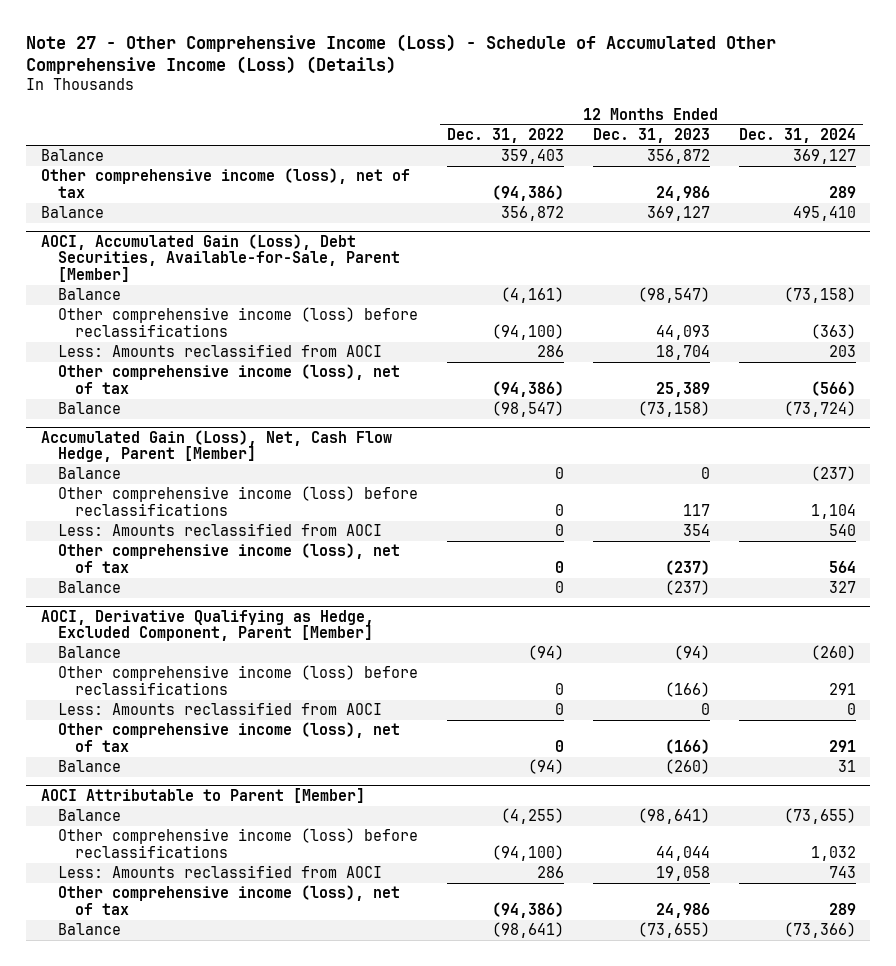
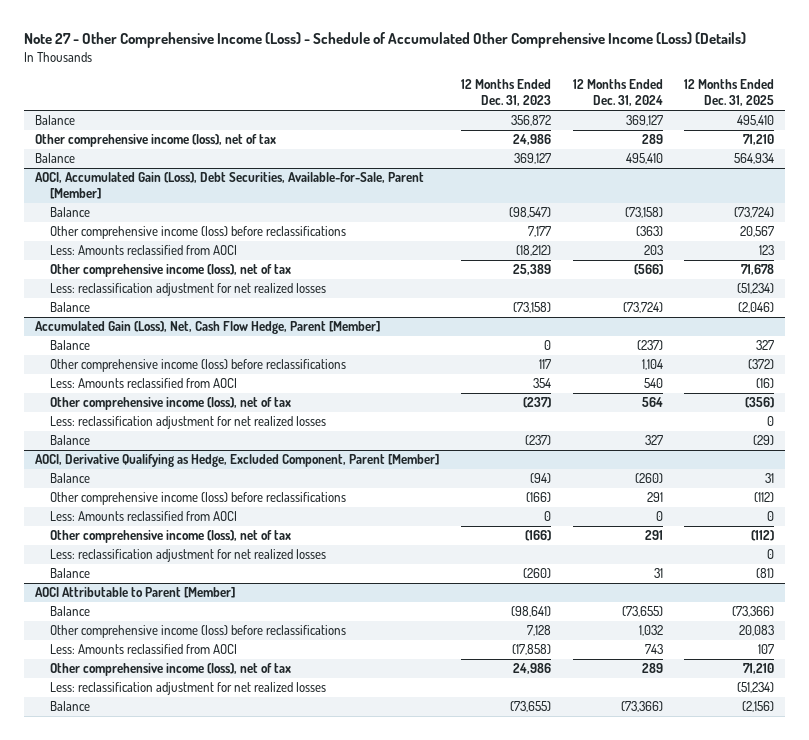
[446,128,564,144] Dec. 31, 2022 -> none
none -> [684,79,775,107] 12 Months Ended Dec. 31, 2025
[655,325,710,341] 44,093 -> [527,226,551,238] 7,177
[655,345,710,361] 18,704 -> [515,245,551,257] (18,212)
none -> [49,283,326,297] Less: reclassification adjustment for net realized losses
none -> [49,416,326,430] Less: reclassification adjustment for net realized losses
none -> [49,549,326,563] Less: reclassification adjustment for net realized losses
[655,846,710,862] 44,044 -> [526,625,551,637] 7,128
[655,866,710,882] 19,058 -> [511,644,551,656] (17,858)
none -> [49,682,326,696] Less: reclassification adjustment for net realized losses

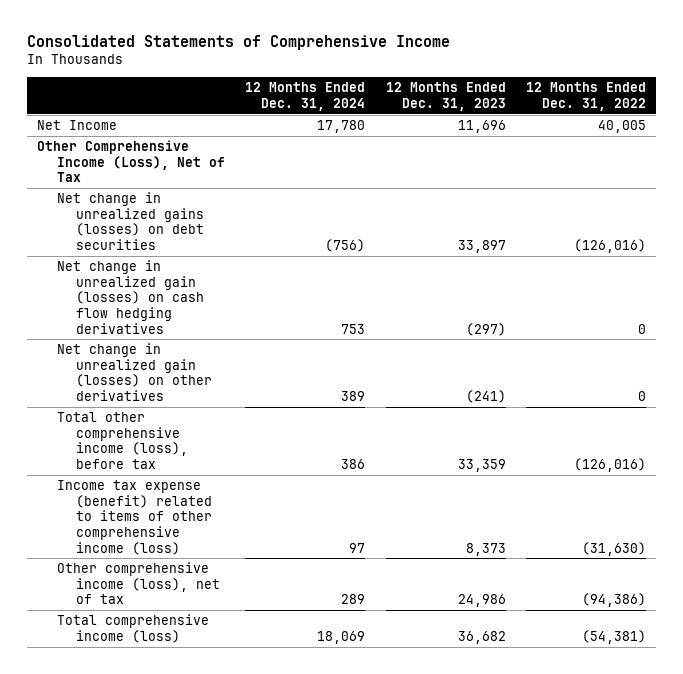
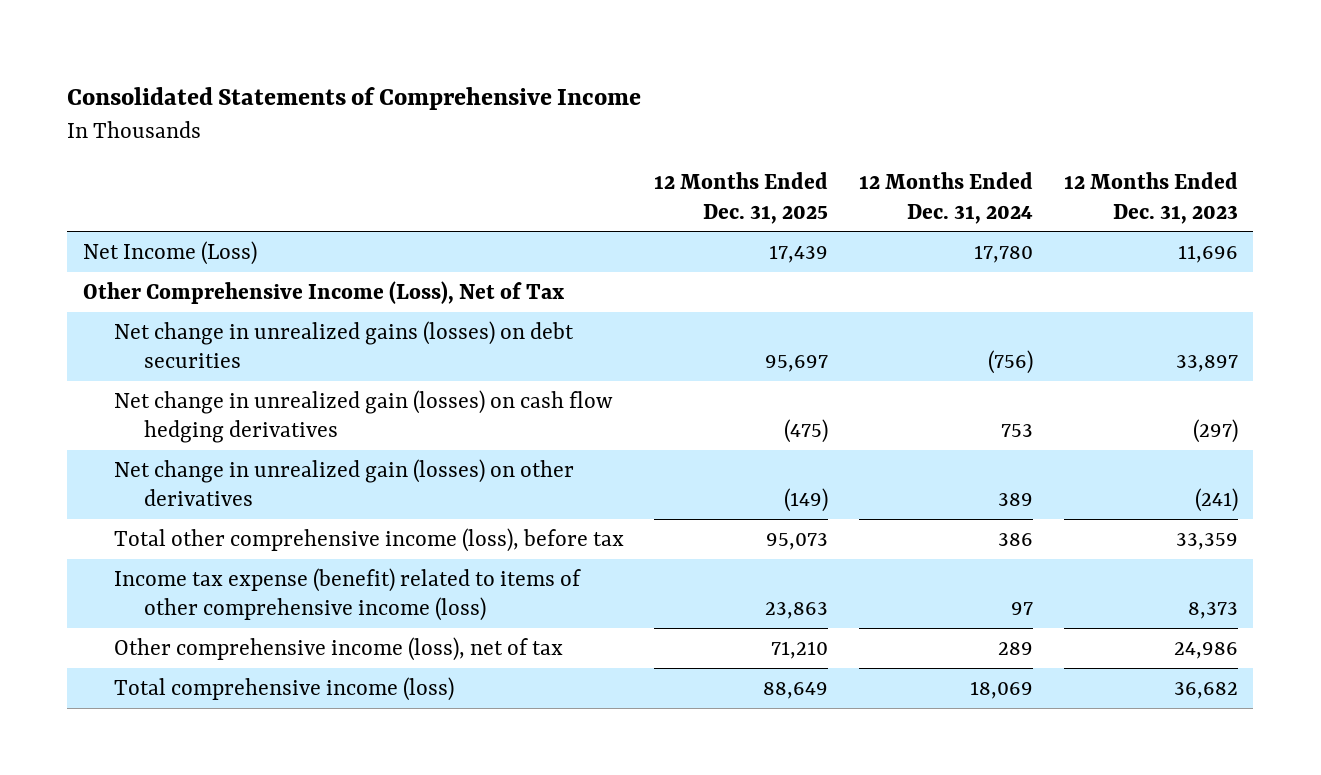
[526,82,647,111] 12 Months Ended Dec. 31, 2022 -> none
none -> [654,172,829,224] 12 Months Ended Dec. 31, 2025
[36,120,117,131] Net Income -> [82,240,257,265] Net Income (Loss)

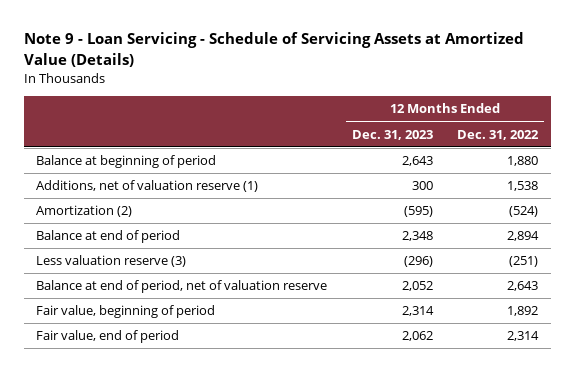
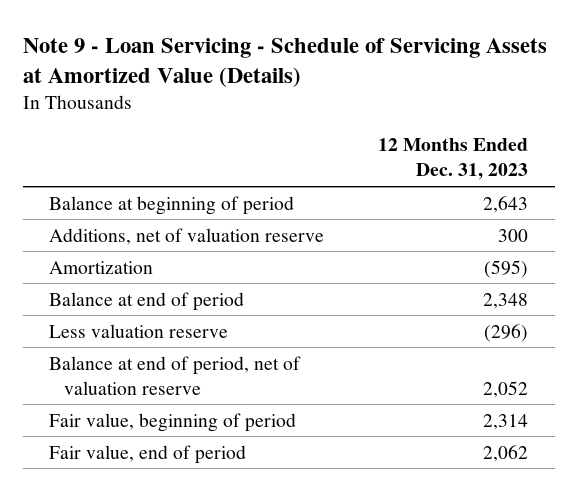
[457,129,540,140] Dec. 31, 2022 -> none
[36,180,259,193] Additions, net of valuation reserve (1) -> [49,227,325,245] Additions, net of valuation reserve
[36,205,133,218] Amortization (2) -> [49,260,154,274] Amortization
[36,255,187,268] Less valuation reserve (3) -> [49,323,229,338] Less valuation reserve

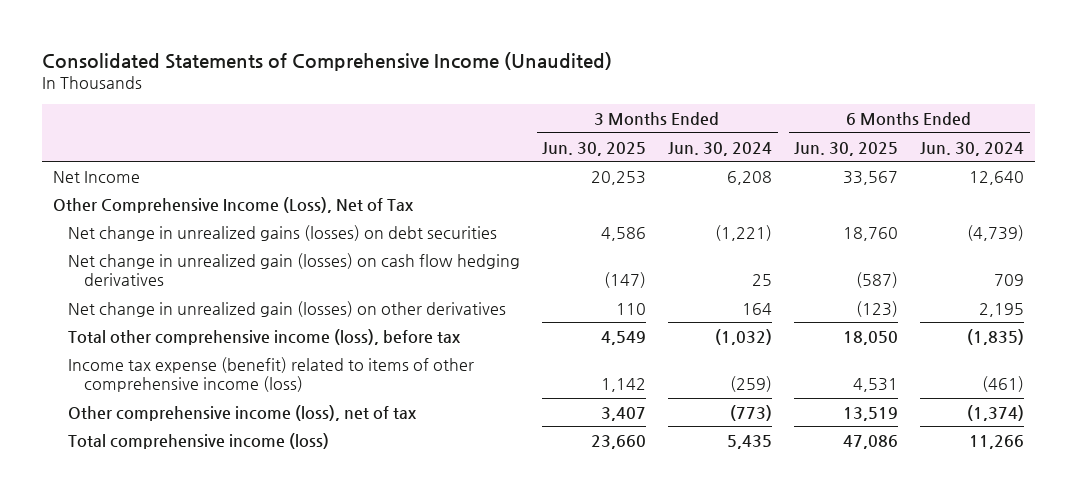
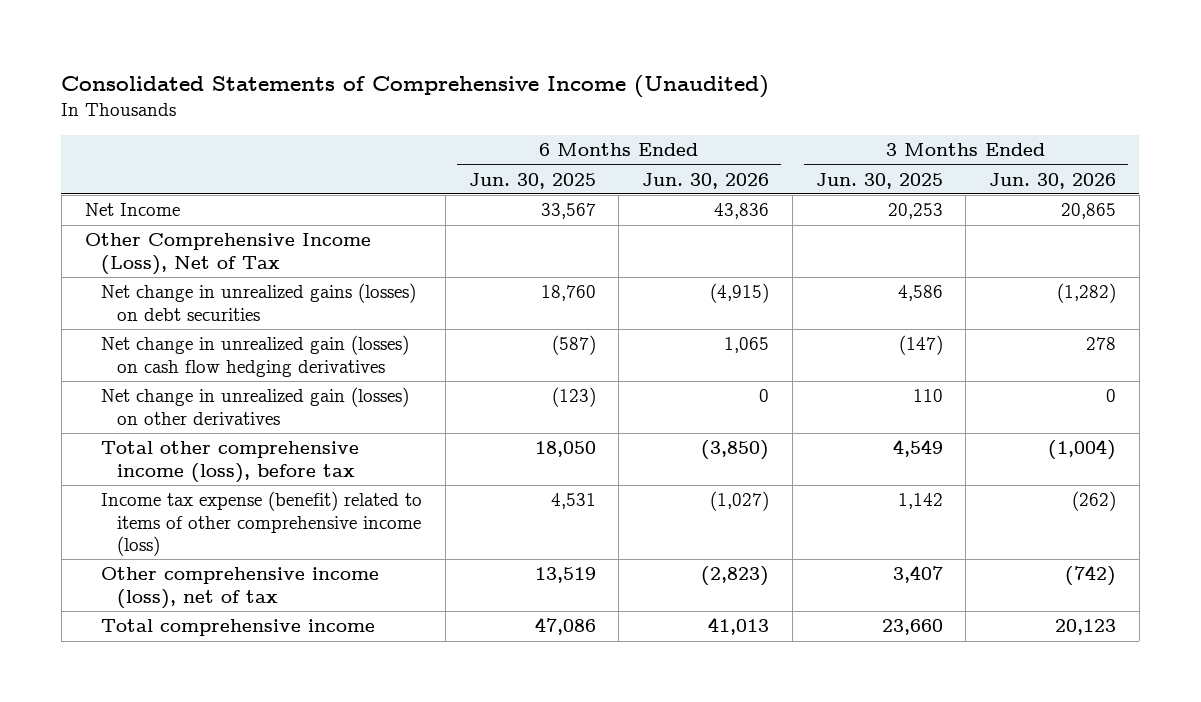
[668,141,773,156] Jun. 30, 2024 -> none
[920,141,1025,156] Jun. 30, 2024 -> none
none -> [642,172,770,189] Jun. 30, 2026
none -> [989,172,1117,189] Jun. 30, 2026
[68,432,330,449] Total comprehensive income (loss) -> [101,619,376,637] Total comprehensive income

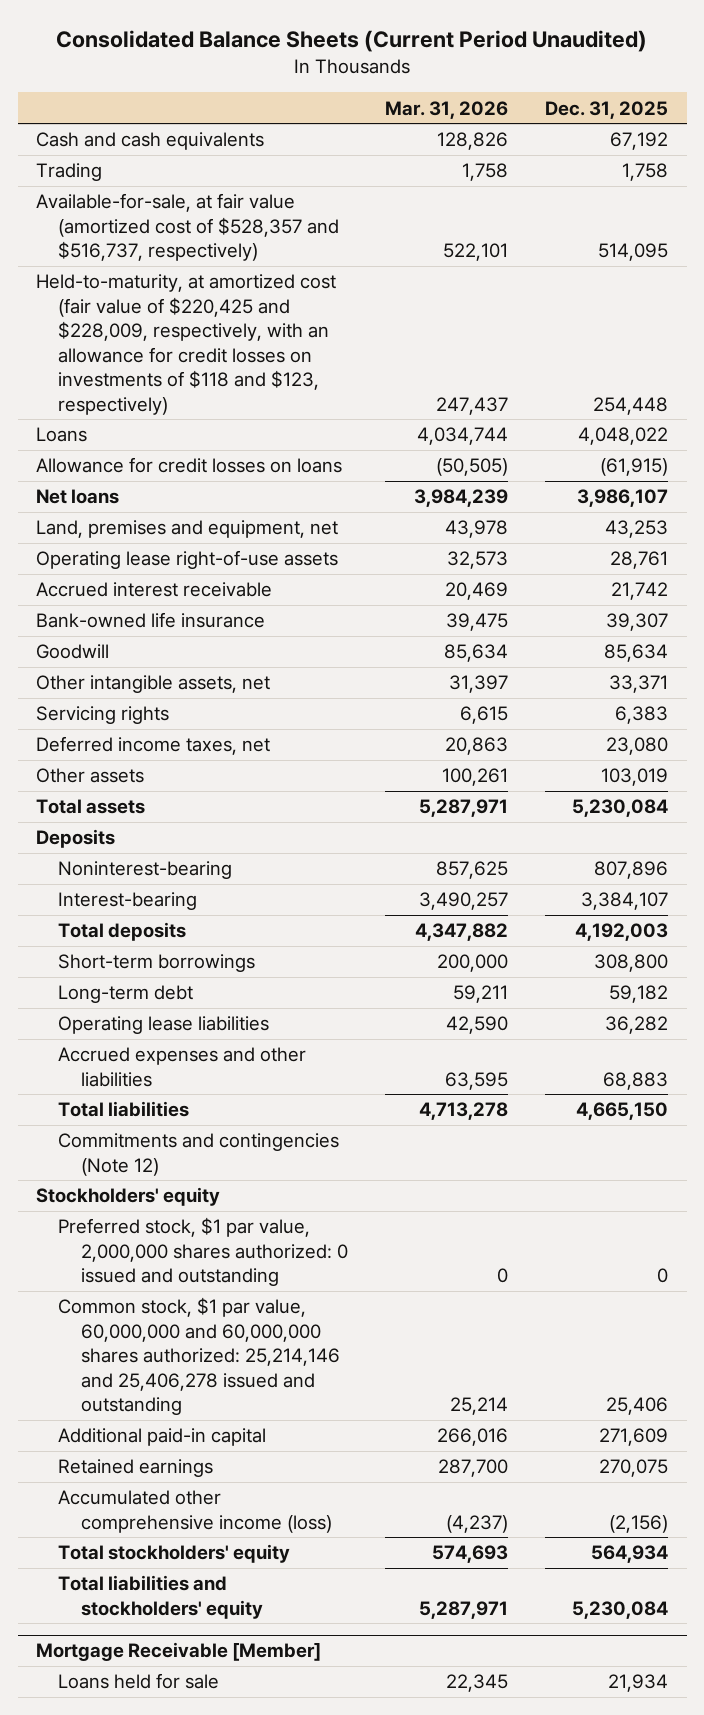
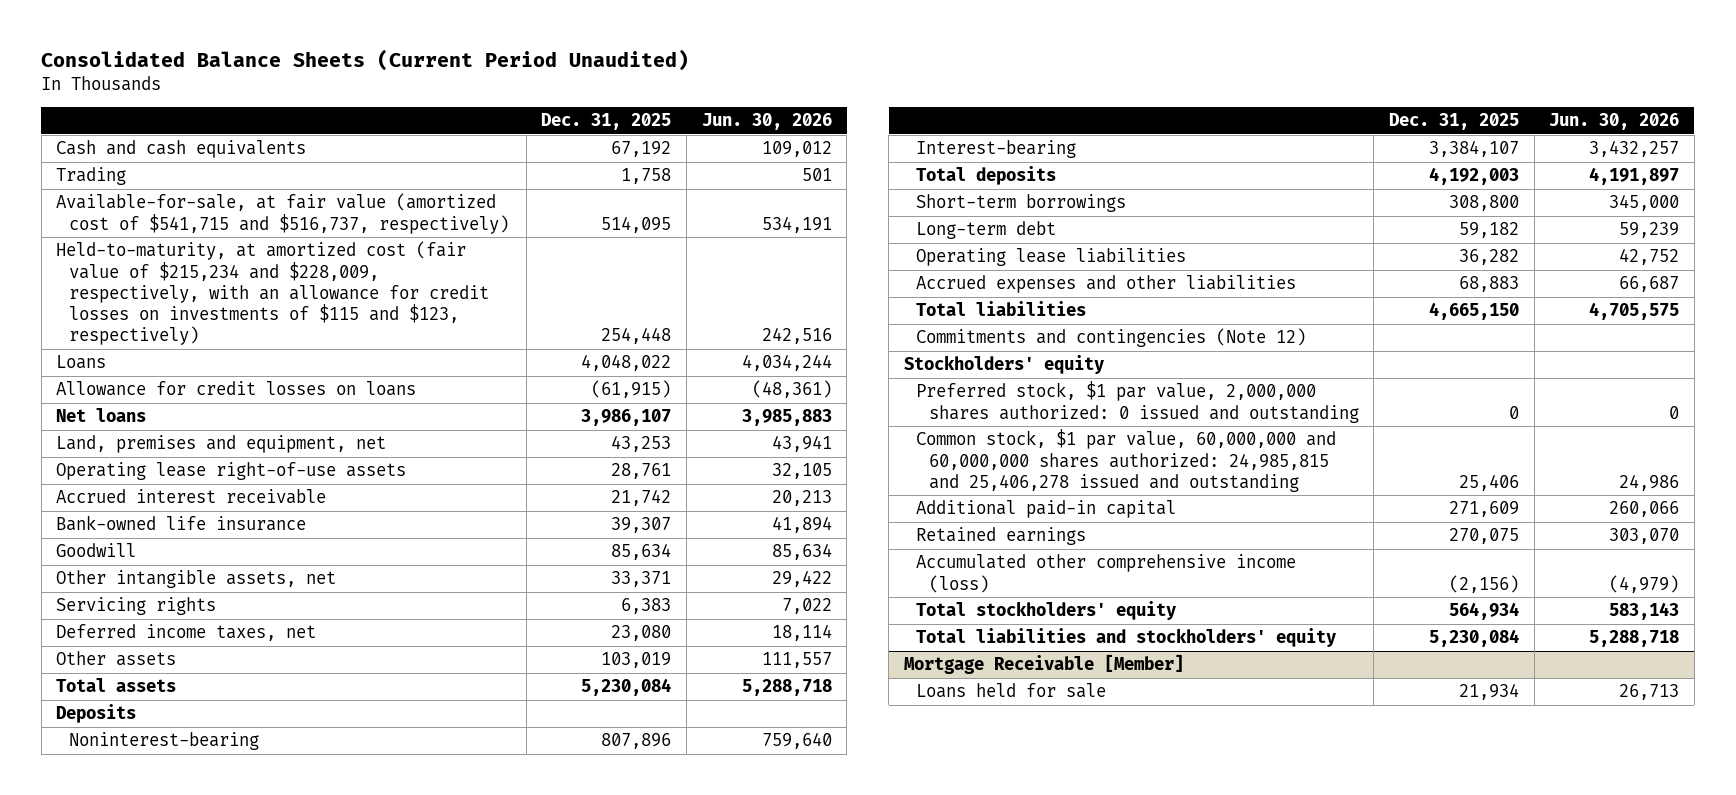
[384,100,508,119] Mar. 31, 2026 -> none
none -> [701,113,832,131] Jun. 30, 2026
[36,193,340,262] Available-for-sale, at fair value (amortized cost of $528,357 and $516,737, respectively) -> [56,193,509,234] Available-for-sale, at fair value (amortized cost of $541,715 and $516,737, respectively)
[36,274,337,415] Held-to-maturity, at amortized cost (fair value of $220,425 and $228,009, respectively, with an allowance for credit losses on investments of $118 and $123, respectively) -> [56,241,489,345] Held-to-maturity, at amortized cost (fair value of $215,234 and $228,009, respectively, with an allowance for credit losses on investments of $115 and $123, respectively)
[58,1297,340,1416] Common stock, $1 par value, 60,000,000 and 60,000,000 shares authorized: 25,214,146 and 25,406,278 issued and outstanding -> [916,429,1337,492] Common stock, $1 par value, 60,000,000 and 60,000,000 shares authorized: 24,985,815 and 25,406,278 issued and outstanding

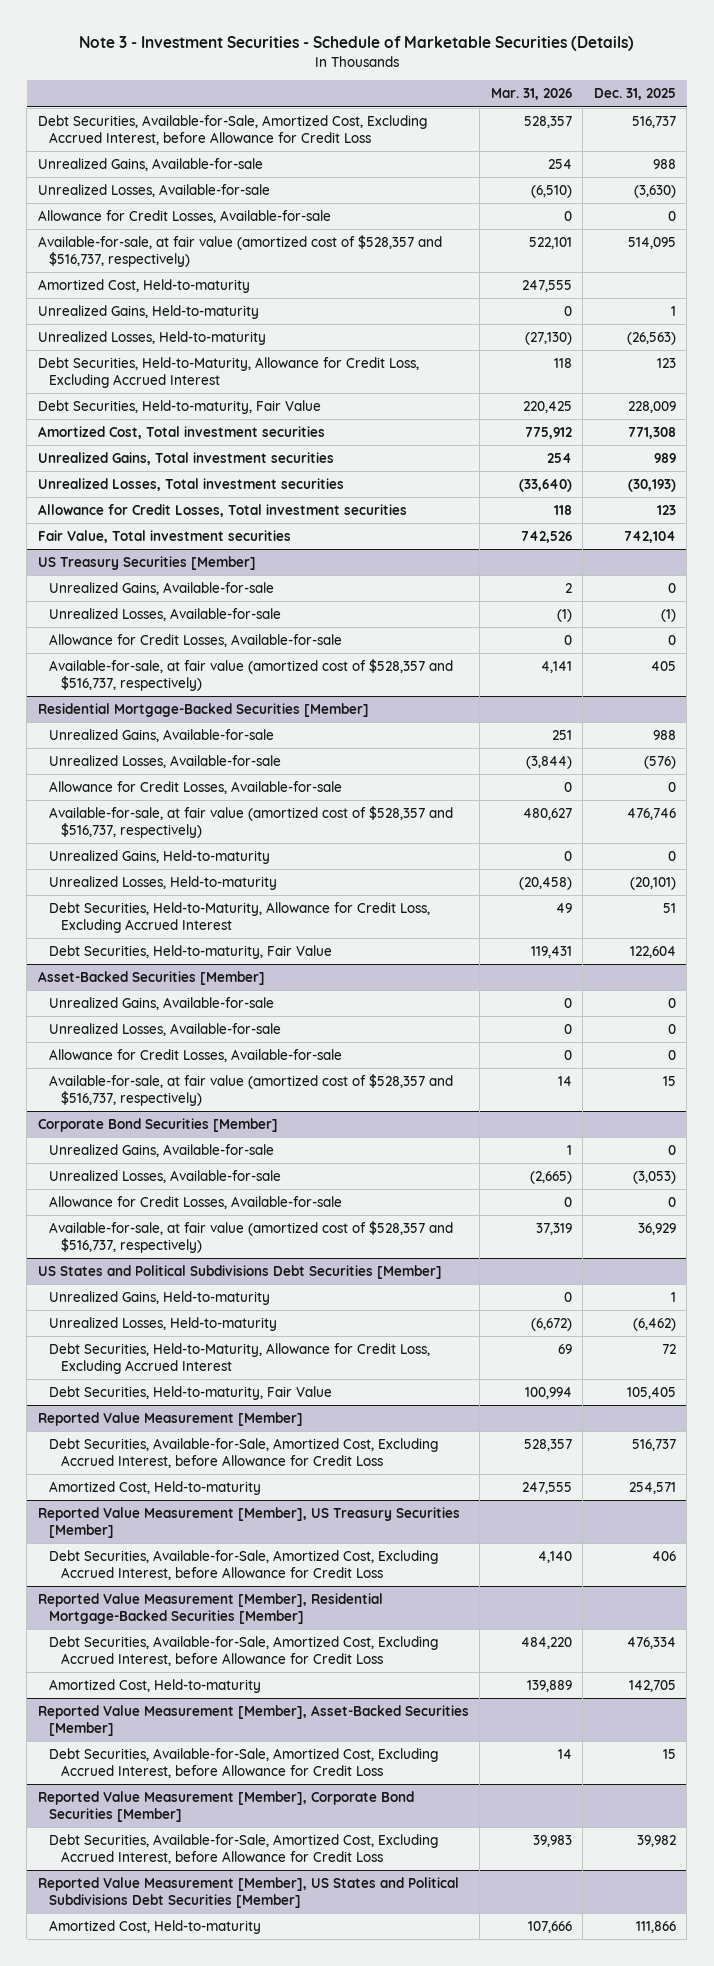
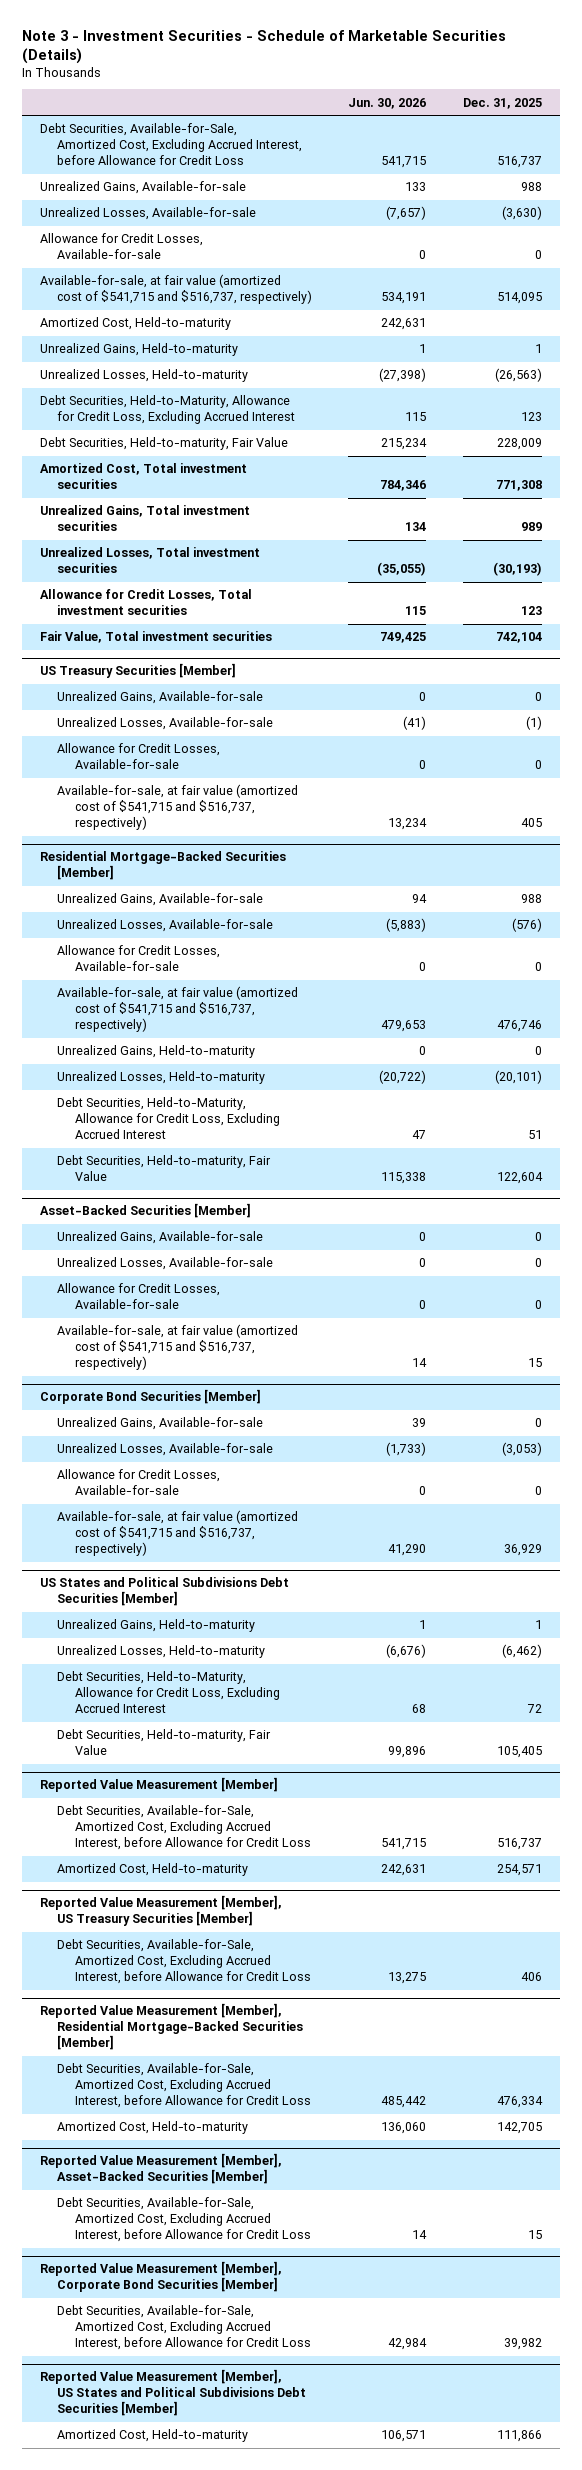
[490,88,572,101] Mar. 31, 2026 -> none
none -> [348,97,427,109] Jun. 30, 2026
[37,235,442,267] Available-for-sale, at fair value (amortized cost of $528,357 and $516,737, respectively) -> [39,274,313,305] Available-for-sale, at fair value (amortized cost of $541,715 and $516,737, respectively)
[49,659,454,691] Available-for-sale, at fair value (amortized cost of $528,357 and $516,737, respectively) -> [57,784,299,831] Available-for-sale, at fair value (amortized cost of $541,715 and $516,737, respectively)
[49,806,454,838] Available-for-sale, at fair value (amortized cost of $528,357 and $516,737, respectively) -> [57,986,299,1033] Available-for-sale, at fair value (amortized cost of $541,715 and $516,737, respectively)
[49,1074,454,1106] Available-for-sale, at fair value (amortized cost of $528,357 and $516,737, respectively) -> [57,1324,299,1371] Available-for-sale, at fair value (amortized cost of $541,715 and $516,737, respectively)
[49,1221,454,1253] Available-for-sale, at fair value (amortized cost of $528,357 and $516,737, respectively) -> [57,1510,299,1557] Available-for-sale, at fair value (amortized cost of $541,715 and $516,737, respectively)

